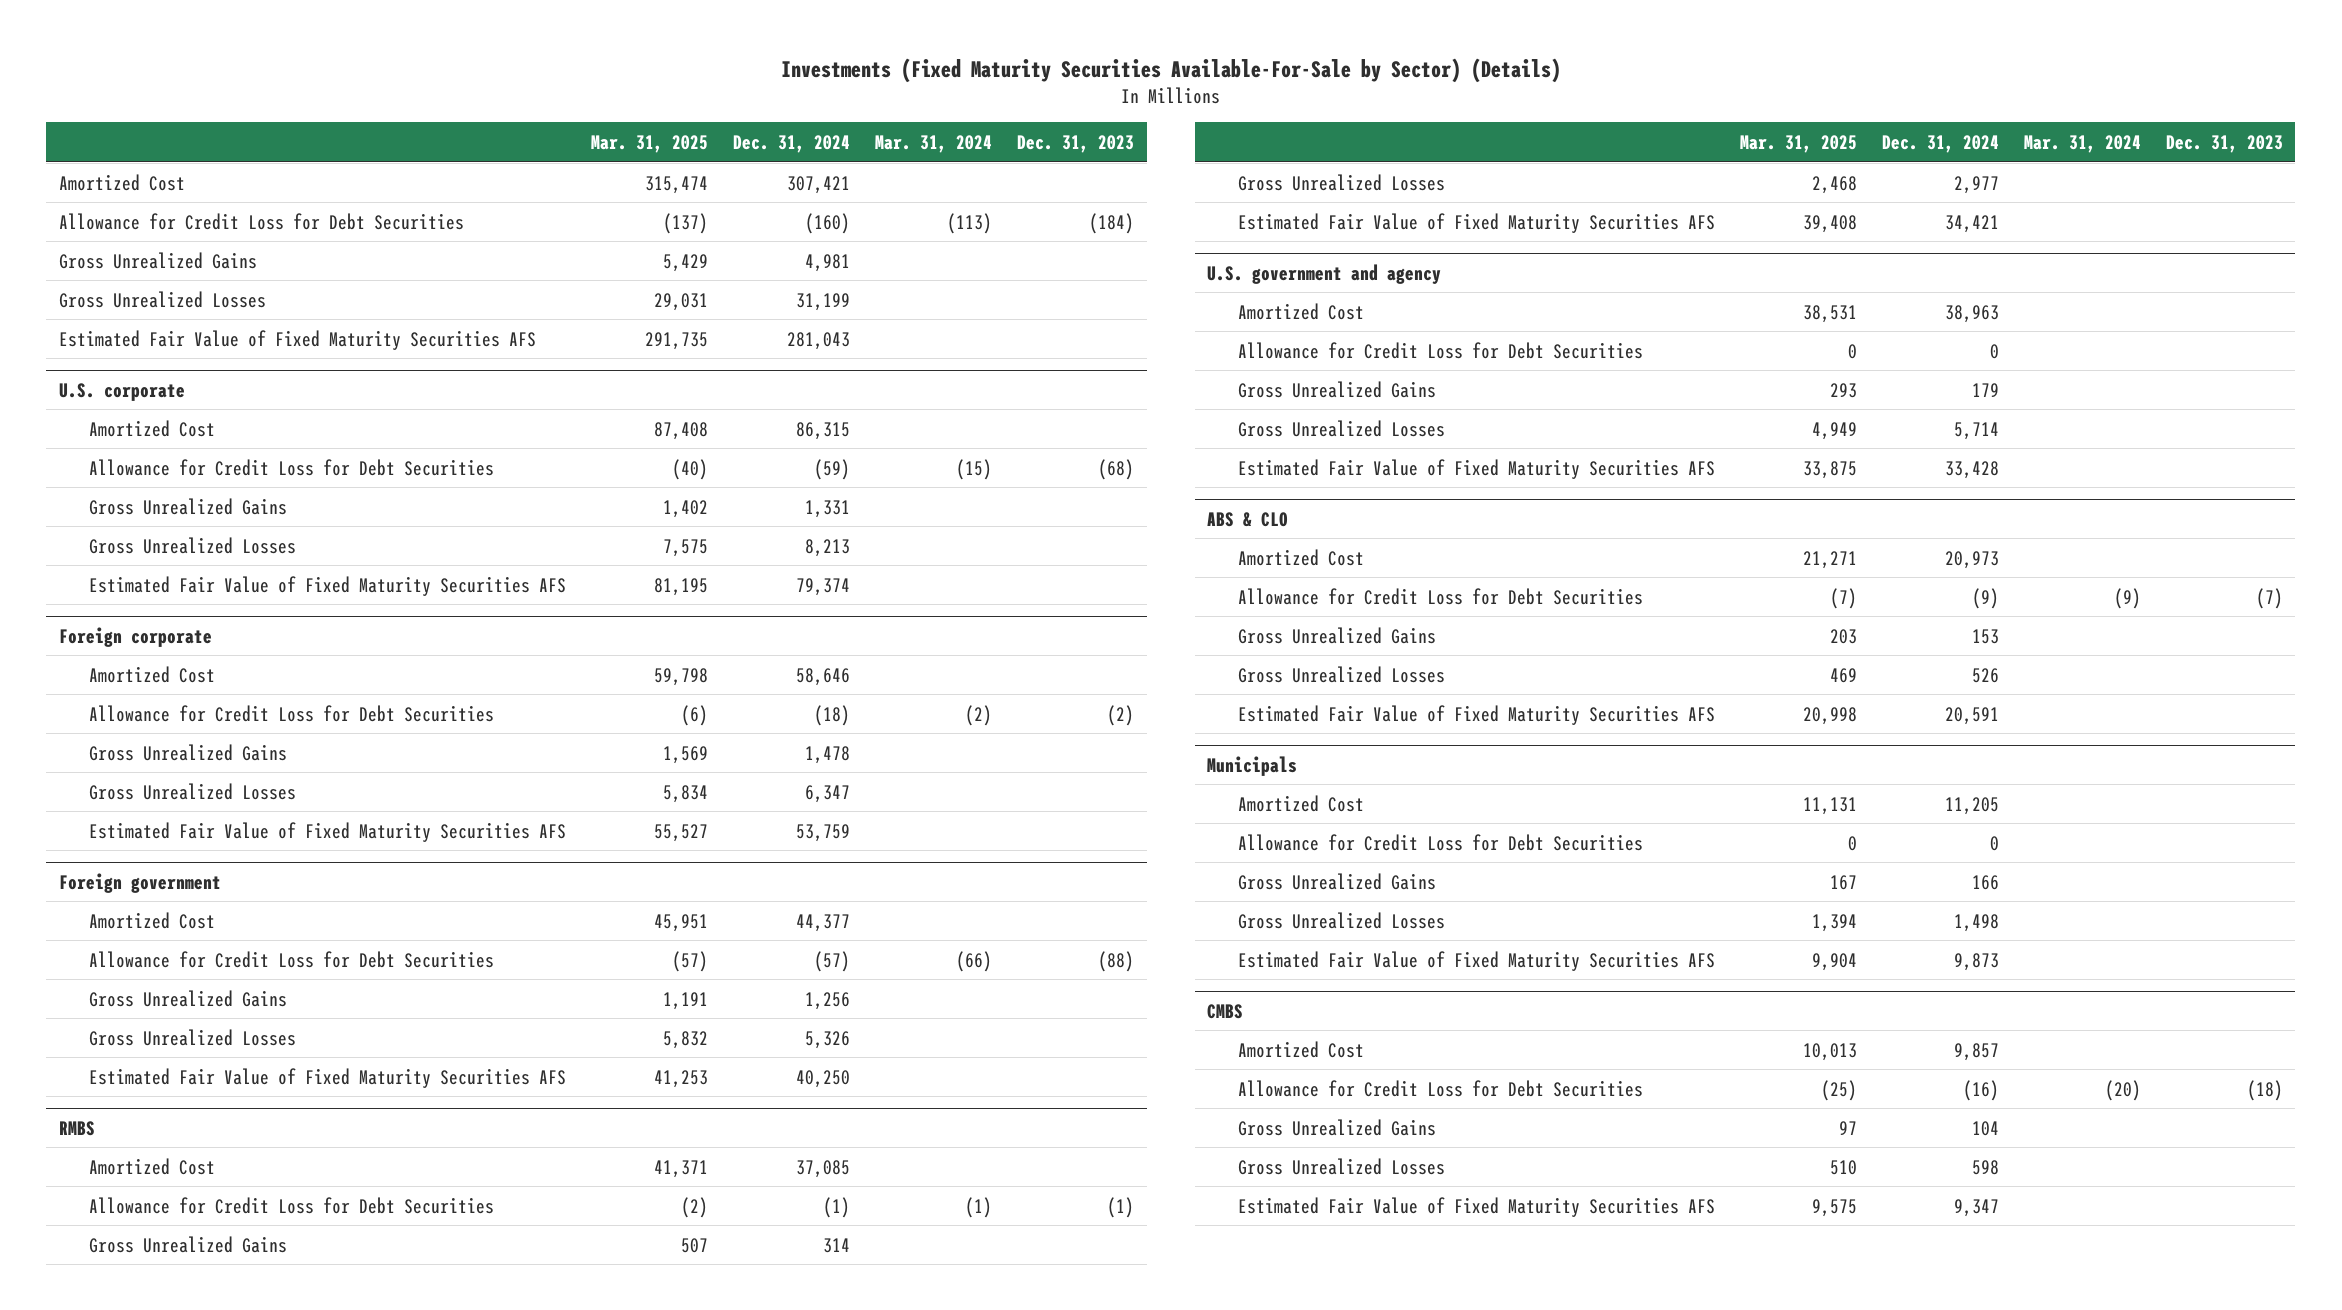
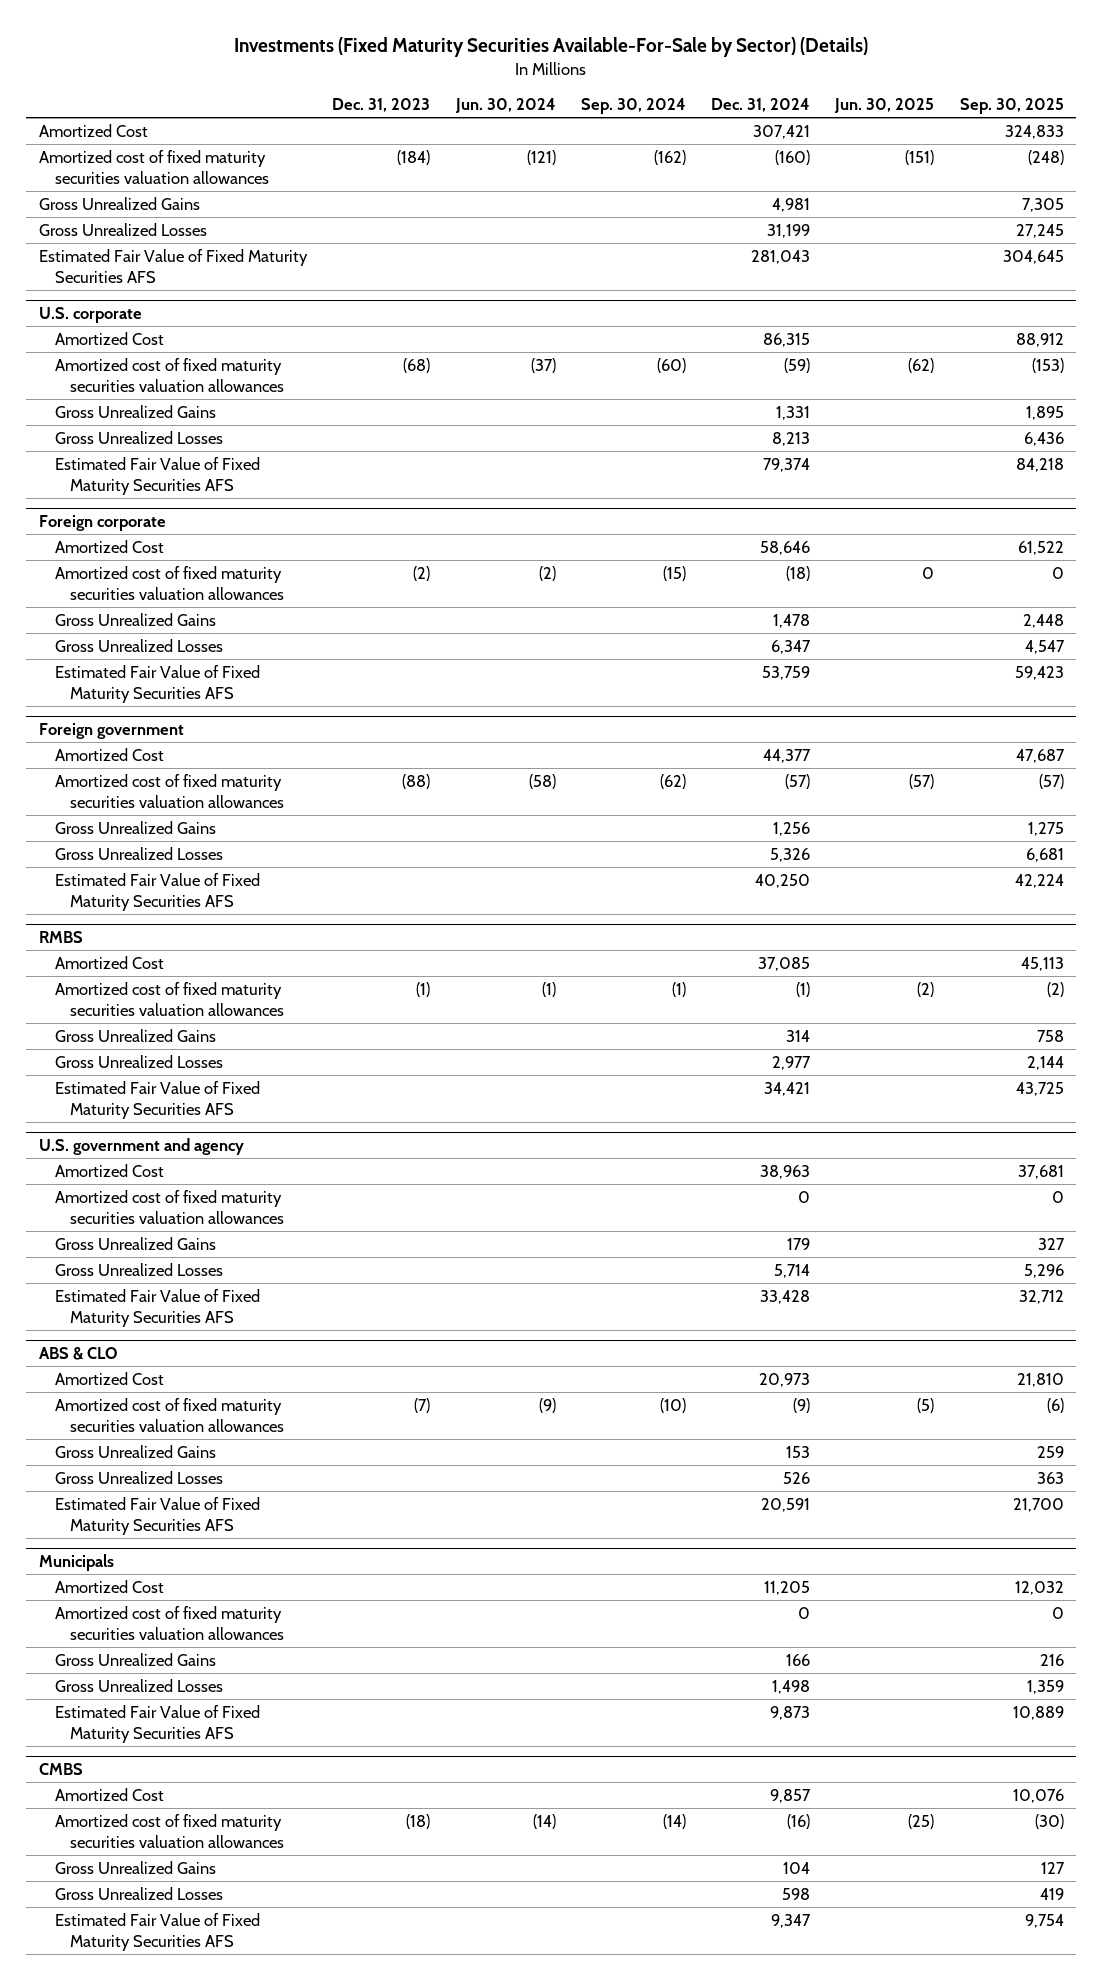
[591,134,709,153] Mar. 31, 2025 -> none
[875,134,993,153] Mar. 31, 2024 -> none
none -> [454,98,556,114] Jun. 30, 2024
none -> [580,98,686,115] Sep. 30, 2024
none -> [834,98,935,114] Jun. 30, 2025
none -> [959,98,1064,115] Sep. 30, 2025
[58,212,464,230] Allowance for Credit Loss for Debt Securities -> [39,149,269,184] Amortized cost of fixed maturity securities valuation allowances
[89,458,495,476] Allowance for Credit Loss for Debt Securities -> [54,357,285,392] Amortized cost of fixed maturity securities valuation allowances
[89,704,495,722] Allowance for Credit Loss for Debt Securities -> [54,565,285,600] Amortized cost of fixed maturity securities valuation allowances
[89,950,495,968] Allowance for Credit Loss for Debt Securities -> [54,773,285,808] Amortized cost of fixed maturity securities valuation allowances
[89,1196,495,1214] Allowance for Credit Loss for Debt Securities -> [54,981,285,1016] Amortized cost of fixed maturity securities valuation allowances
[1237,341,1643,359] Allowance for Credit Loss for Debt Securities -> [54,1189,285,1224] Amortized cost of fixed maturity securities valuation allowances
[1237,587,1643,605] Allowance for Credit Loss for Debt Securities -> [54,1397,285,1432] Amortized cost of fixed maturity securities valuation allowances
[1237,833,1643,851] Allowance for Credit Loss for Debt Securities -> [54,1605,285,1640] Amortized cost of fixed maturity securities valuation allowances
[1237,1079,1643,1097] Allowance for Credit Loss for Debt Securities -> [54,1813,285,1848] Amortized cost of fixed maturity securities valuation allowances

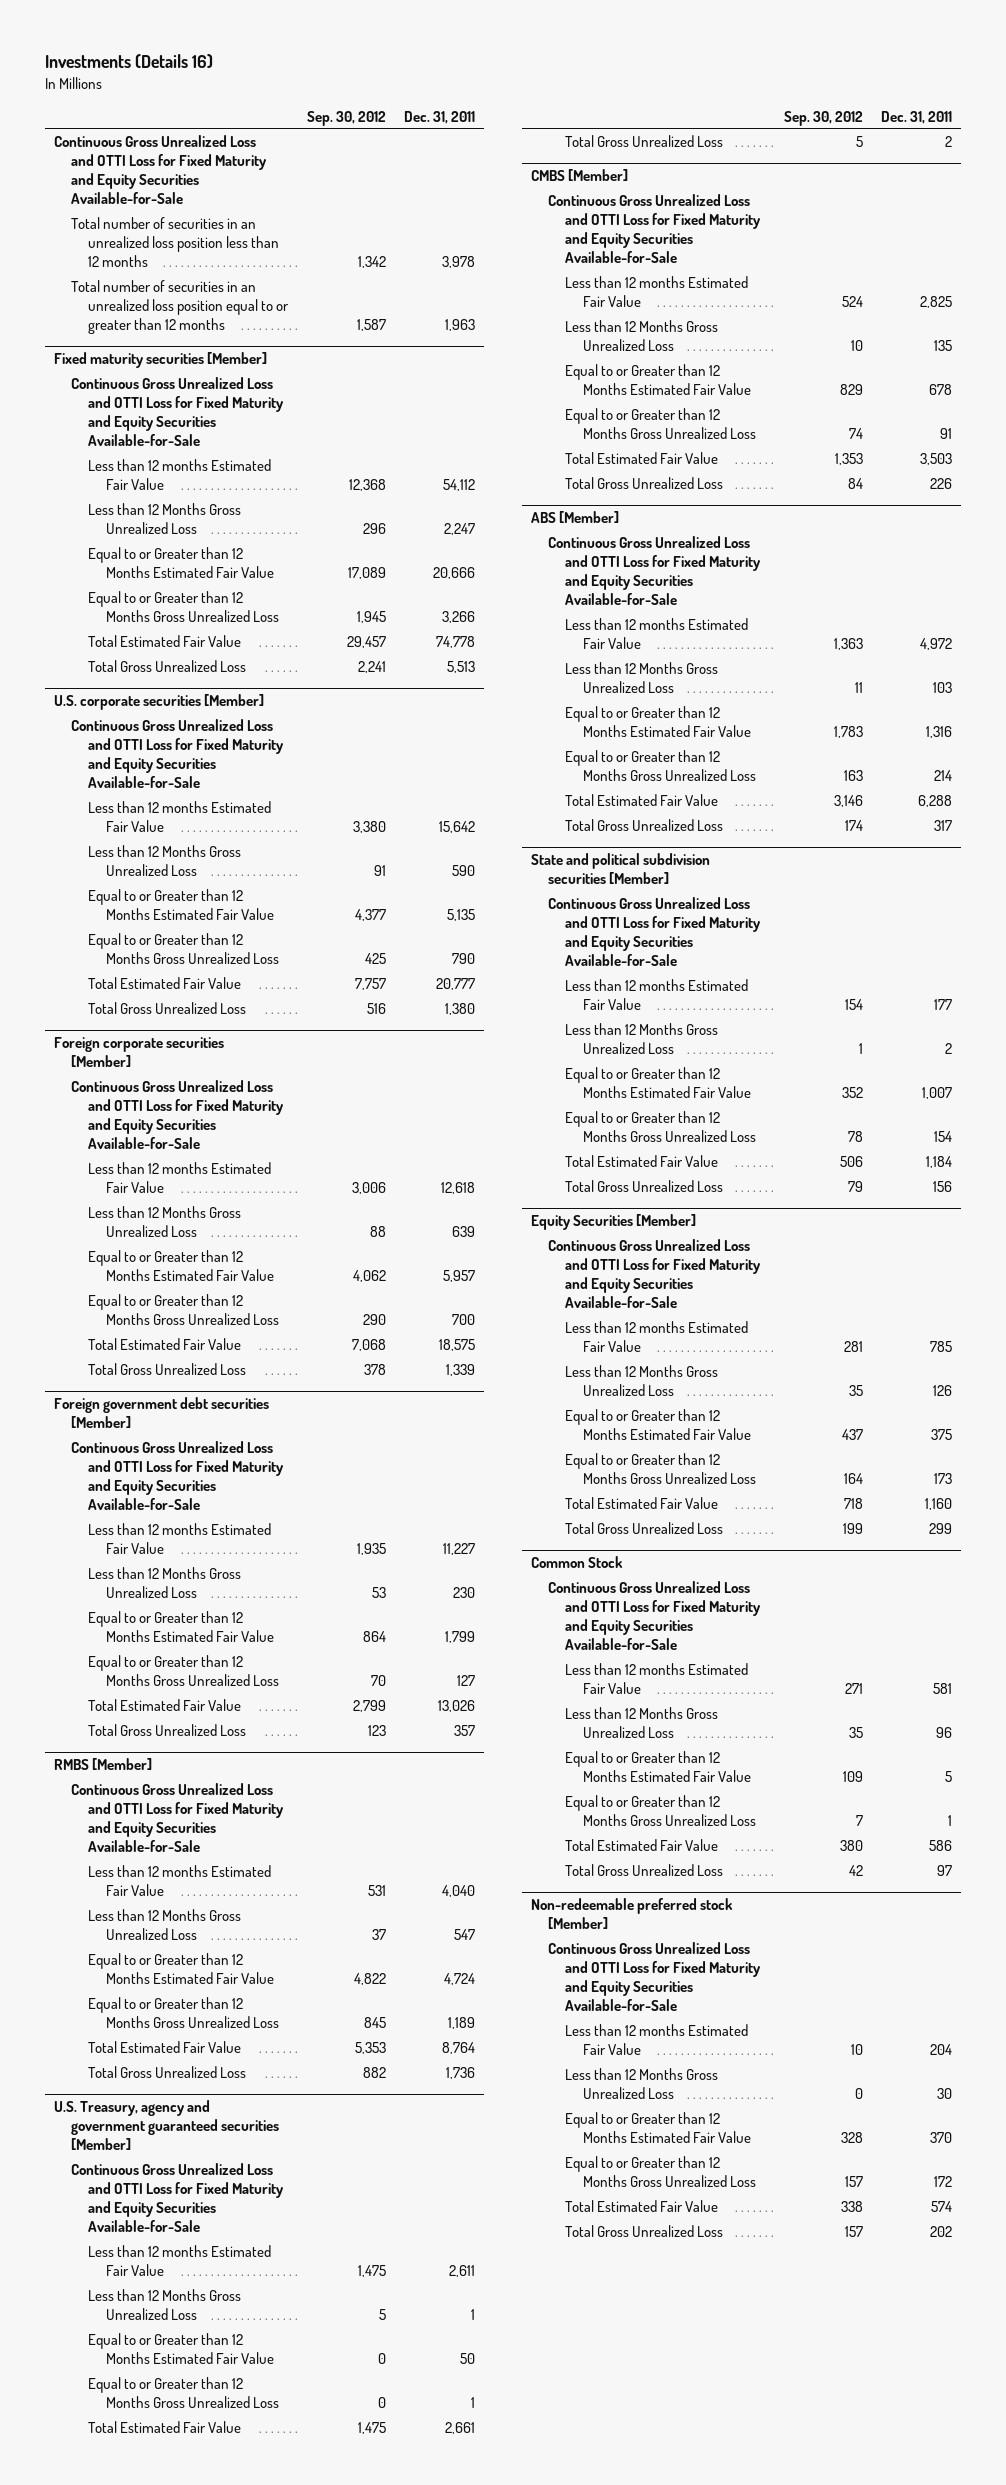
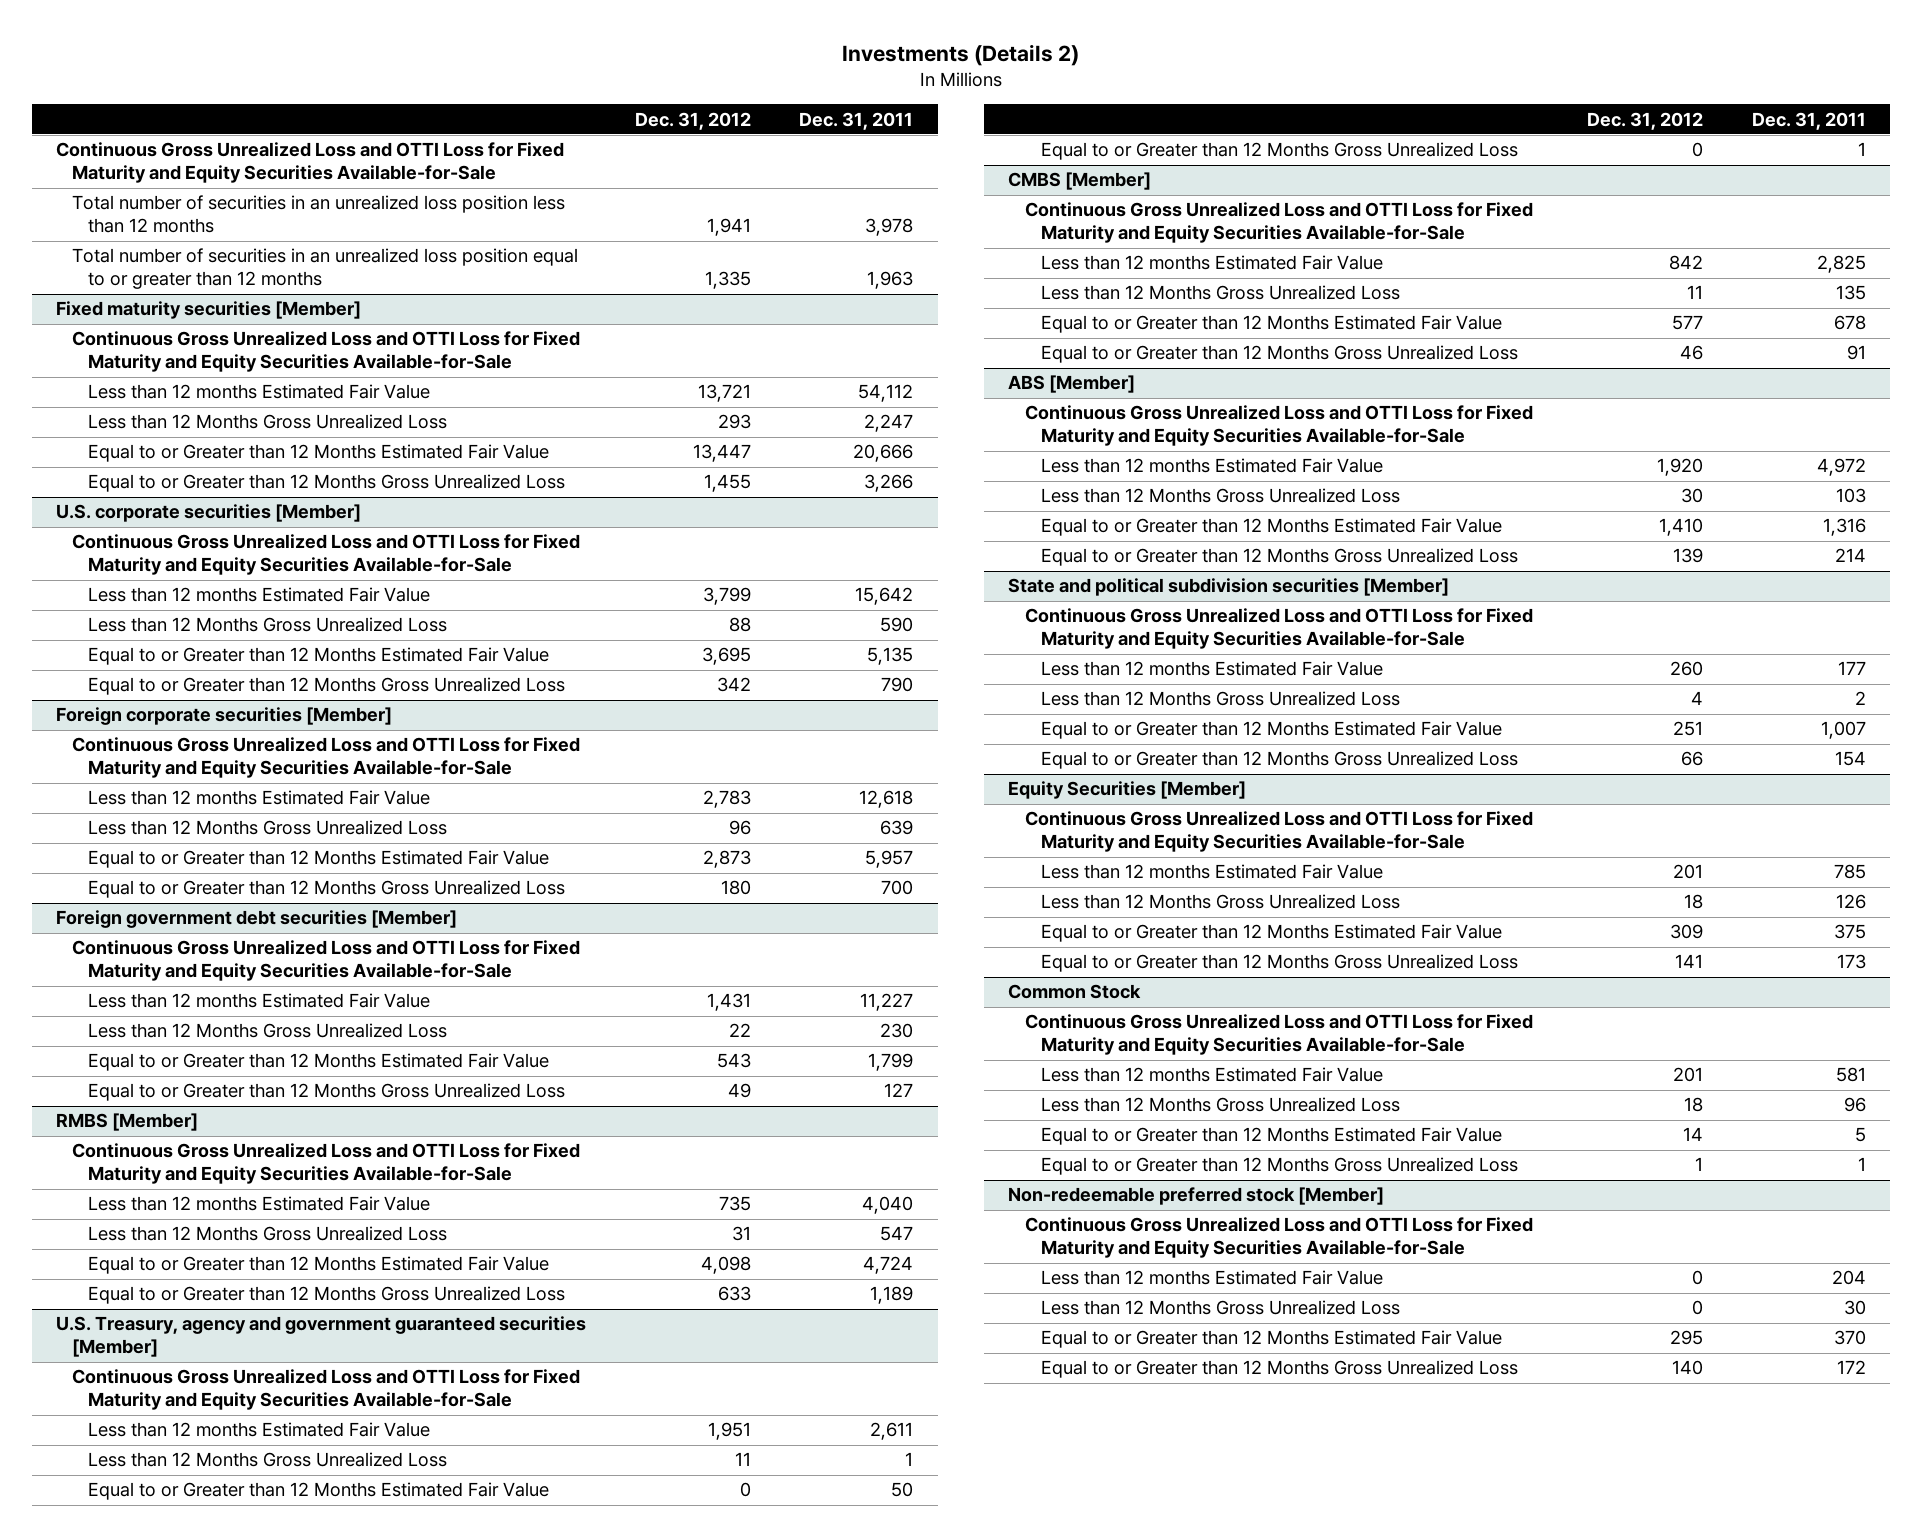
[44,54,213,69] Investments (Details 16) -> [841,43,1079,66] Investments (Details 2)
[306,110,386,126] Sep. 30, 2012 -> none
none -> [634,111,751,130] Dec. 31, 2012
[88,634,242,647] Total Estimated Fair Value -> none
[88,659,247,672] Total Gross Unrealized Loss -> none
[88,976,242,989] Total Estimated Fair Value -> none
[88,1001,247,1014] Total Gross Unrealized Loss -> none
[88,1337,242,1350] Total Estimated Fair Value -> none
[88,1362,247,1375] Total Gross Unrealized Loss -> none
[88,1698,242,1711] Total Estimated Fair Value -> none
[88,1723,247,1736] Total Gross Unrealized Loss -> none
[88,2040,242,2053] Total Estimated Fair Value -> none
[88,2065,247,2078] Total Gross Unrealized Loss -> none
[88,2420,242,2433] Total Estimated Fair Value -> none
[565,134,724,147] Total Gross Unrealized Loss -> none
[565,451,719,464] Total Estimated Fair Value -> none
[565,476,724,489] Total Gross Unrealized Loss -> none
[565,793,719,806] Total Estimated Fair Value -> none
[565,818,724,831] Total Gross Unrealized Loss -> none
[565,1154,719,1167] Total Estimated Fair Value -> none
[565,1179,724,1192] Total Gross Unrealized Loss -> none
[565,1496,719,1509] Total Estimated Fair Value -> none
[565,1521,724,1534] Total Gross Unrealized Loss -> none
[565,1838,719,1851] Total Estimated Fair Value -> none
[565,1863,724,1876] Total Gross Unrealized Loss -> none
[565,2199,719,2212] Total Estimated Fair Value -> none
[565,2224,724,2237] Total Gross Unrealized Loss -> none

